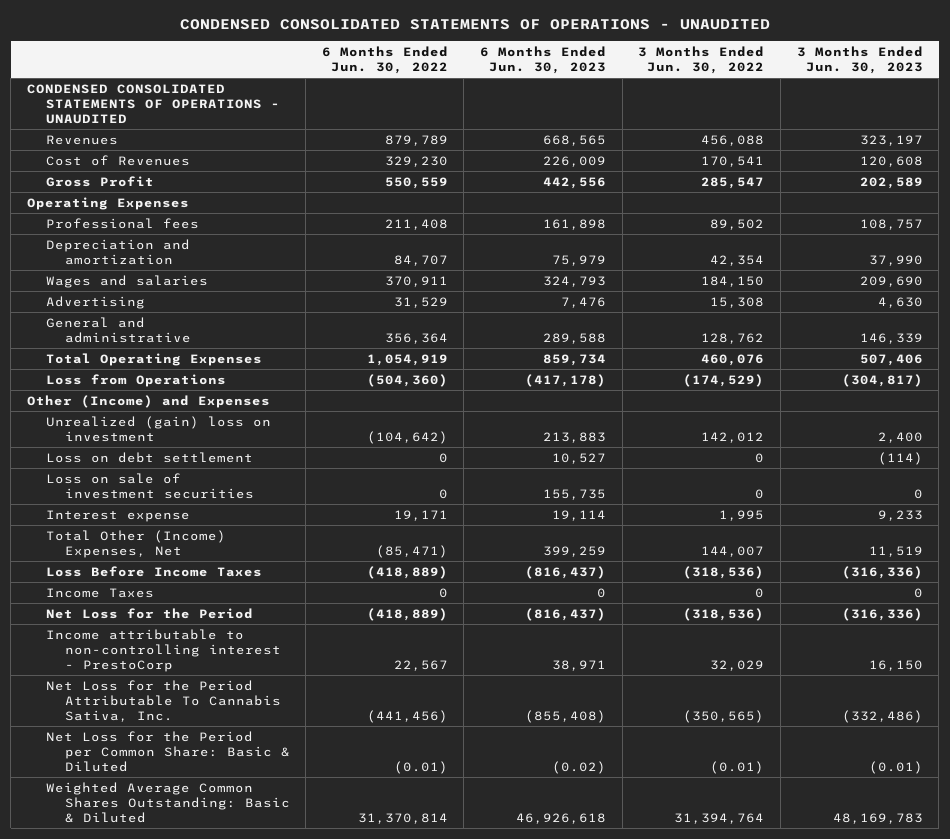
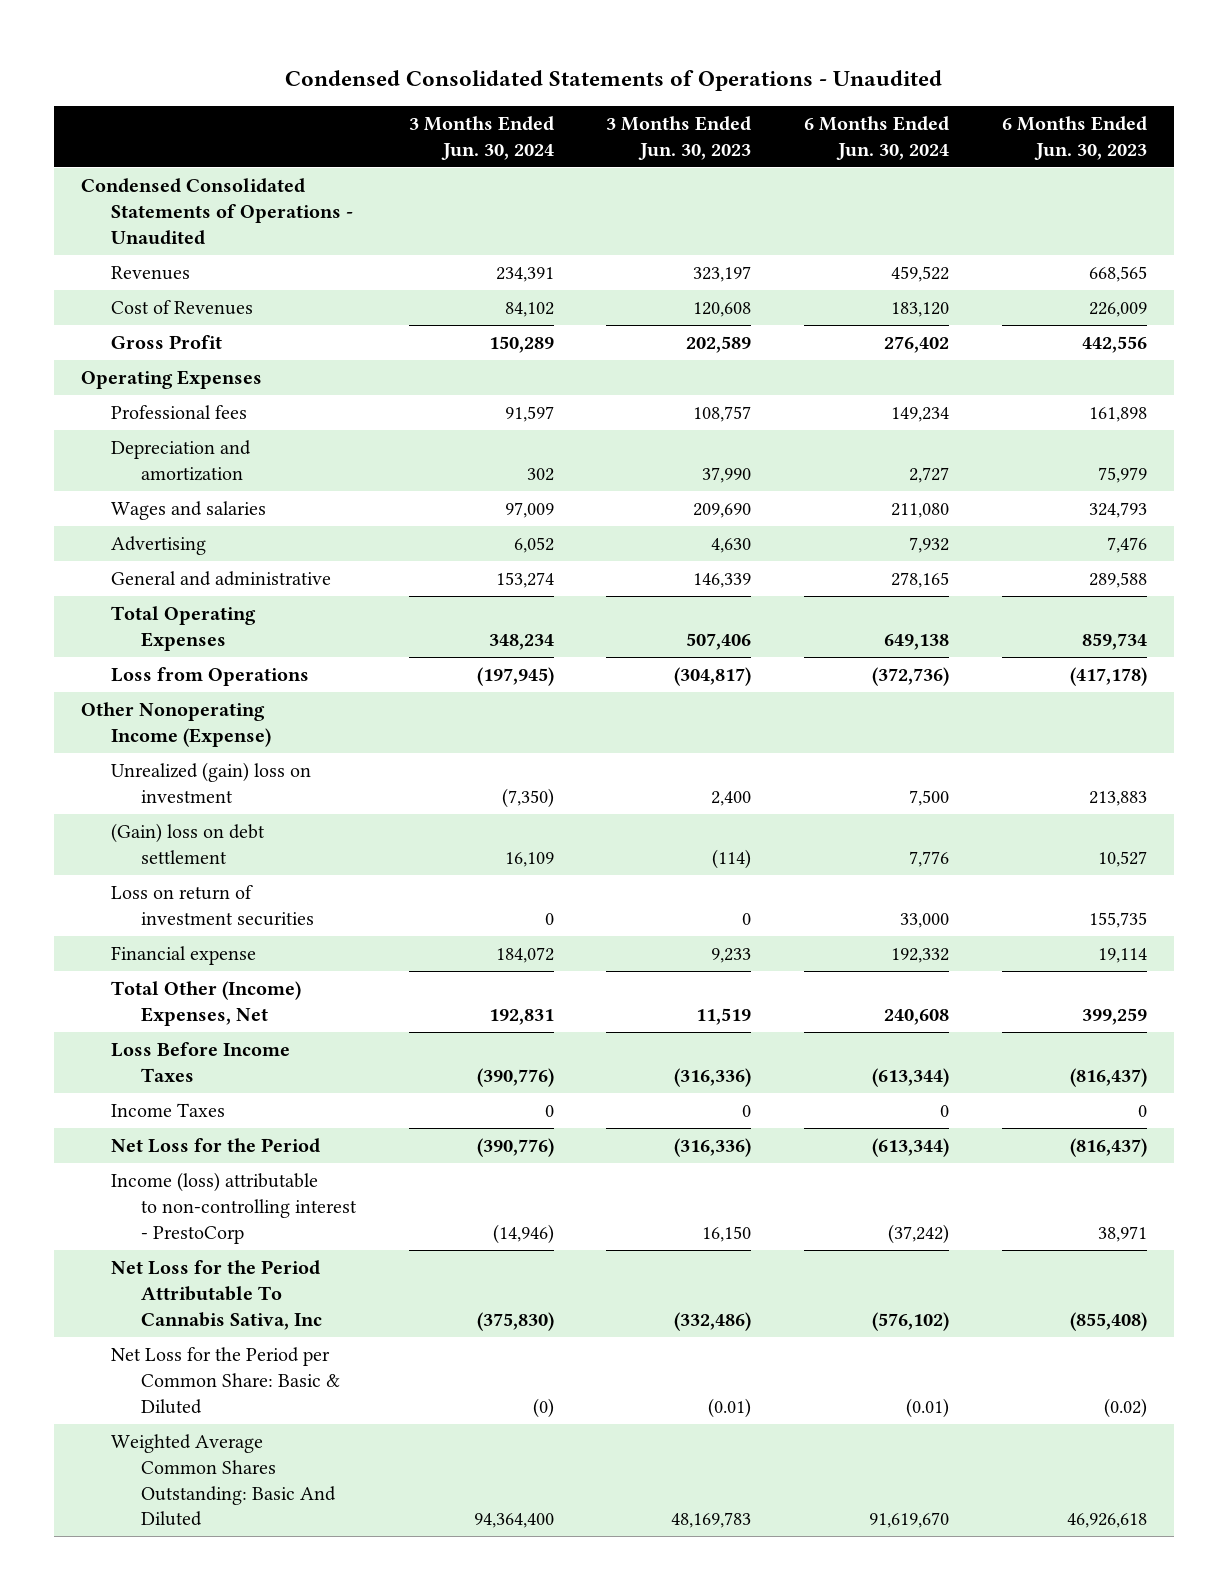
[179,19,770,31] CONDENSED CONSOLIDATED STATEMENTS OF OPERATIONS - UNAUDITED -> [284,69,942,91] Condensed Consolidated Statements of Operations - Unaudited
[321,46,448,75] 6 Months Ended Jun. 30, 2022 -> none
[638,46,765,75] 3 Months Ended Jun. 30, 2022 -> none
none -> [408,115,554,160] 3 Months Ended Jun. 30, 2024
none -> [804,115,950,160] 6 Months Ended Jun. 30, 2024
[26,83,280,124] CONDENSED CONSOLIDATED STATEMENTS OF OPERATIONS - UNAUDITED -> [80,178,353,245] Condensed Consolidated Statements of Operations - Unaudited
[26,394,270,408] Other (Income) and Expenses -> [80,702,271,747] Other Nonoperating Income (Expense)
[45,451,253,463] Loss on debt settlement -> [110,823,265,864] (Gain) loss on debt settlement
[45,472,254,499] Loss on sale of investment securities -> [110,885,314,926] Loss on return of investment securities
[45,509,190,522] Interest expense -> [110,946,256,966] Financial expense
[45,628,281,672] Income attributable to non-controlling interest - PrestoCorp -> [110,1172,357,1244] Income (loss) attributable to non-controlling interest - PrestoCorp
[45,679,281,722] Net Loss for the Period Attributable To Cannabis Sativa, Inc. -> [110,1260,322,1330] Net Loss for the Period Attributable To Cannabis Sativa, Inc
[45,781,290,823] Weighted Average Common Shares Outstanding: Basic & Diluted -> [110,1434,336,1527] Weighted Average Common Shares Outstanding: Basic And Diluted

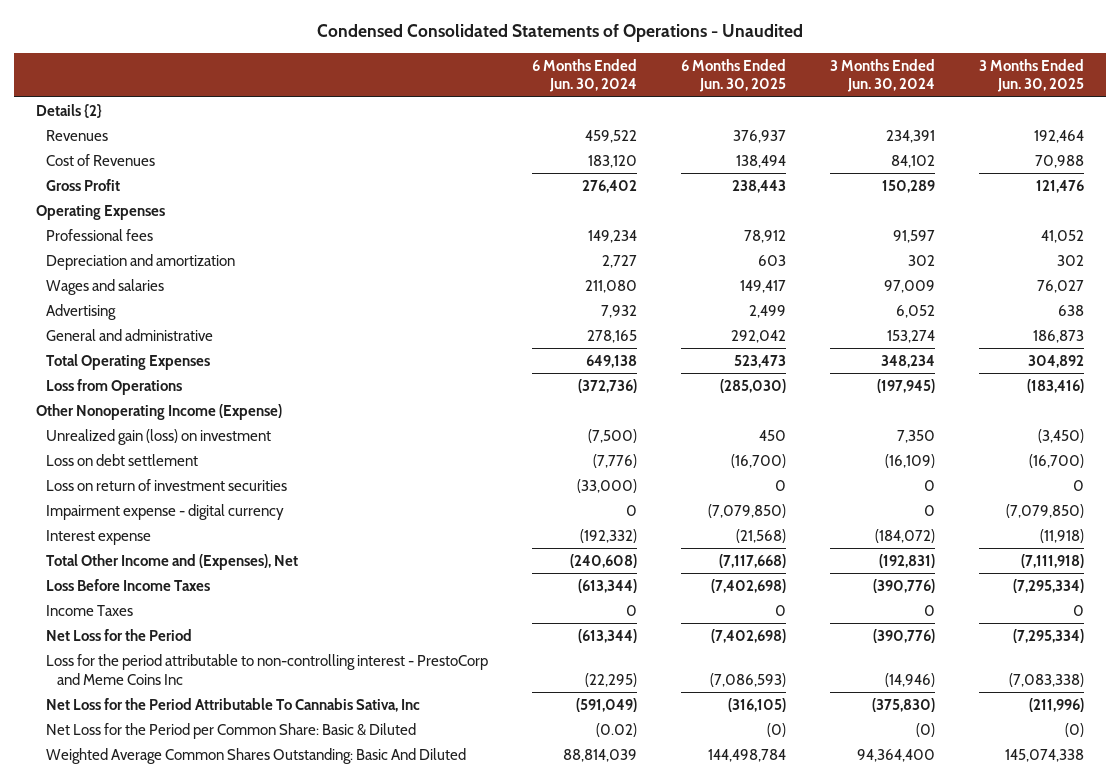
[606,115,752,160] 3 Months Ended Jun. 30, 2023 -> none
[1002,115,1148,160] 6 Months Ended Jun. 30, 2023 -> none
none -> [681,58,787,93] 6 Months Ended Jun. 30, 2025
none -> [979,58,1085,93] 3 Months Ended Jun. 30, 2025
[80,178,353,245] Condensed Consolidated Statements of Operations - Unaudited -> [35,104,102,119] Details {2}
[110,762,311,803] Unrealized (gain) loss on investment -> [46,429,272,446] Unrealized gain (loss) on investment
[501,787,554,808] (7,350) -> [897,430,936,444] 7,350
[909,789,950,806] 7,500 -> [588,429,638,444] (7,500)
[110,823,265,864] (Gain) loss on debt settlement -> [46,454,199,467] Loss on debt settlement
[504,851,554,867] 16,109 -> [885,454,936,469] (16,109)
[909,850,950,867] 7,776 -> [593,454,638,469] (7,776)
[900,912,950,928] 33,000 -> [577,479,638,494] (33,000)
none -> [46,504,285,521] Impairment expense - digital currency
[110,946,256,966] Financial expense -> [46,530,152,546] Interest expense
[495,947,554,964] 184,072 -> [875,529,936,544] (184,072)
[891,948,950,964] 192,332 -> [580,529,638,544] (192,332)
[110,981,301,1026] Total Other (Income) Expenses, Net -> [46,554,299,571] Total Other Income and (Expenses), Net
[488,1008,554,1025] 192,831 -> [879,554,936,569] (192,831)
[884,1008,950,1025] 240,608 -> [570,554,638,569] (240,608)
[110,1172,357,1244] Income (loss) attributable to non-controlling interest - PrestoCorp -> [46,654,489,685] Loss for the period attributable to non-controlling interest - PrestoCorp and Meme Coins Inc
[888,1223,950,1244] (37,242) -> [585,672,638,687] (22,295)
[872,1311,950,1331] (576,102) -> [576,698,638,713] (591,049)
[906,1397,950,1418] (0.01) -> [596,723,638,738] (0.02)
[869,1512,950,1529] 91,619,670 -> [563,749,638,763] 88,814,039

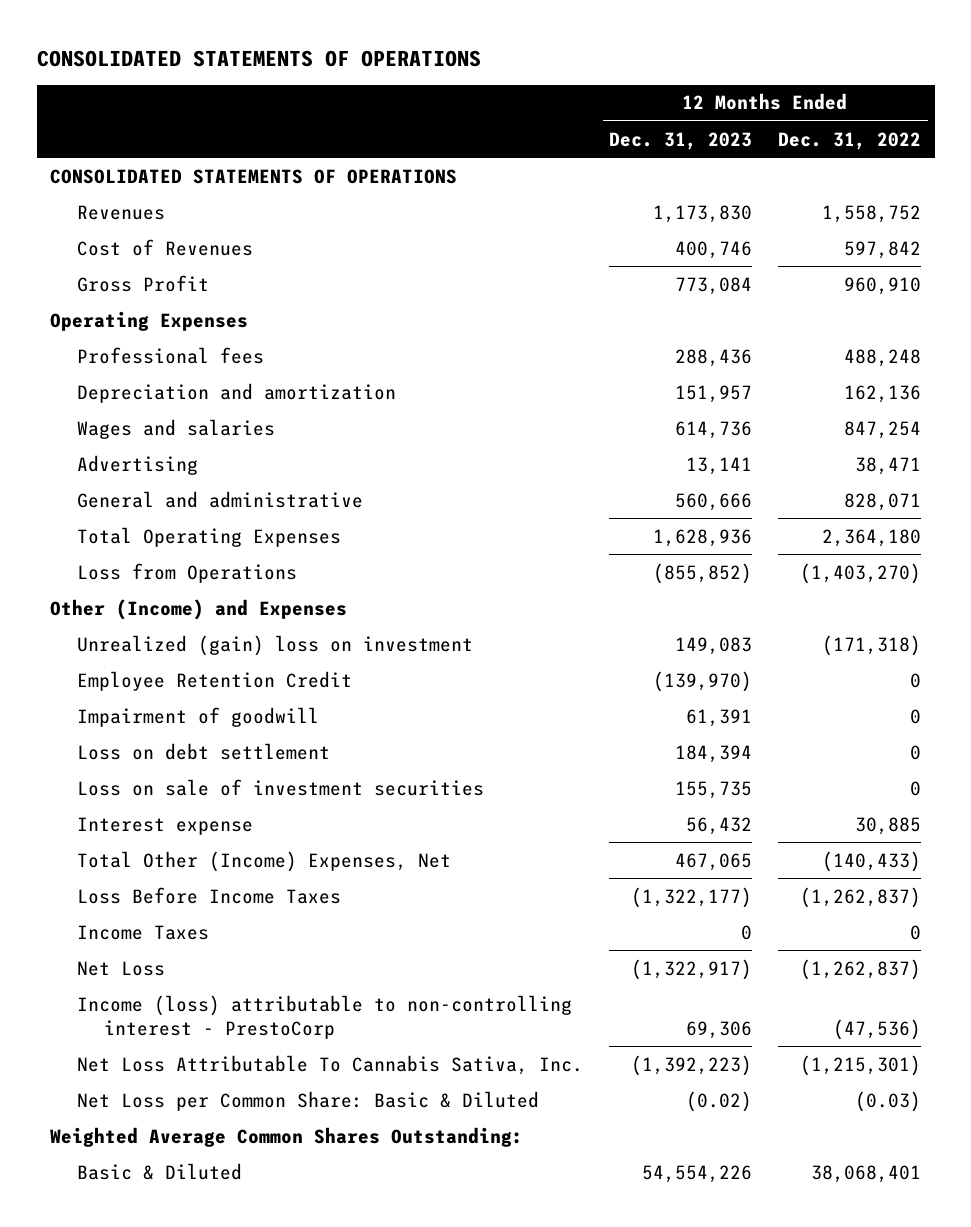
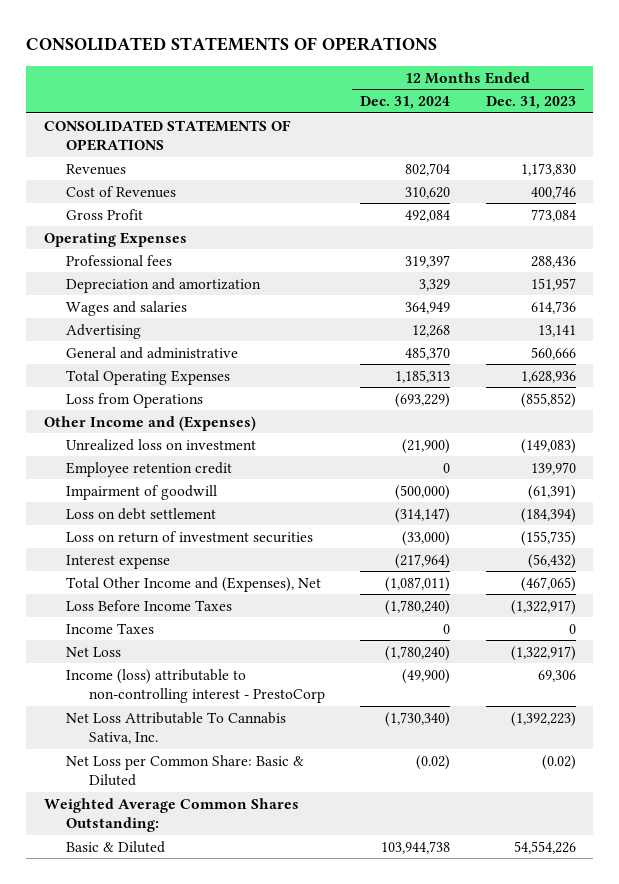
[778,131,922,150] Dec. 31, 2022 -> none
none -> [360,96,451,110] Dec. 31, 2024
[49,598,347,620] Other (Income) and Expenses -> [43,415,256,431] Other Income and (Expenses)
[76,634,473,656] Unrealized (gain) loss on investment -> [66,438,257,451] Unrealized loss on investment
[675,636,753,655] 149,083 -> [520,438,576,454] (149,083)
[76,670,352,691] Employee Retention Credit -> [66,461,233,477] Employee retention credit
[653,670,753,692] (139,970) -> [530,461,576,475] 139,970
[686,708,753,727] 61,391 -> [527,484,576,500] (61,391)
[675,744,753,763] 184,394 -> [520,507,576,523] (184,394)
[76,778,484,796] Loss on sale of investment securities -> [66,530,314,543] Loss on return of investment securities
[675,780,753,799] 155,735 -> [520,530,576,546] (155,735)
[686,816,753,835] 56,432 -> [527,553,576,569] (56,432)
[76,850,451,872] Total Other (Income) Expenses, Net -> [66,576,322,592] Total Other Income and (Expenses), Net
[675,852,753,871] 467,065 -> [520,576,576,592] (467,065)
[631,886,753,908] (1,322,177) -> [510,599,576,615] (1,322,917)

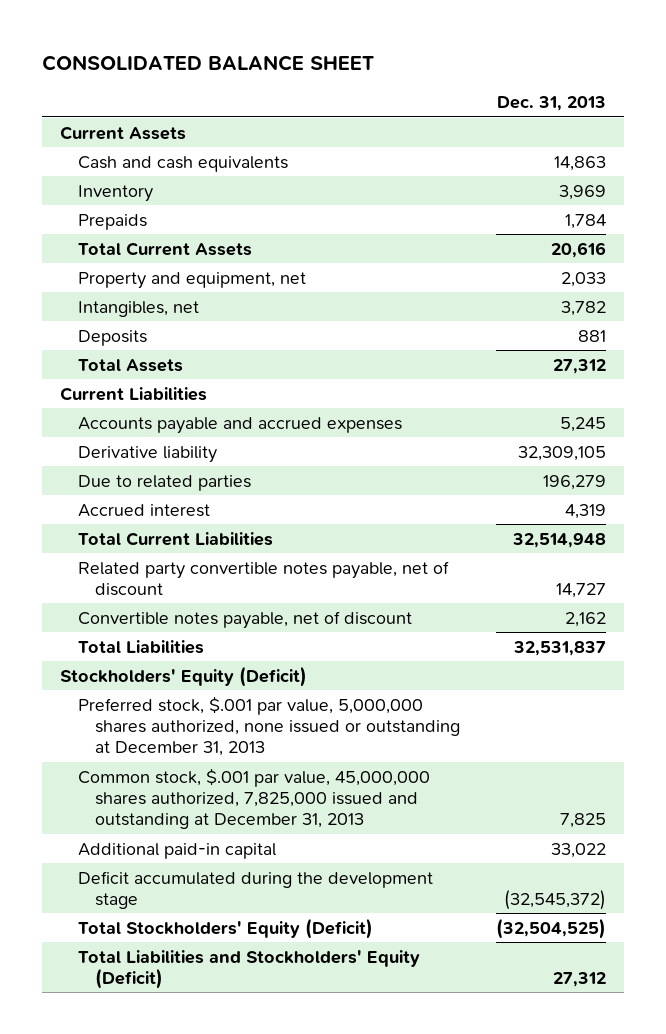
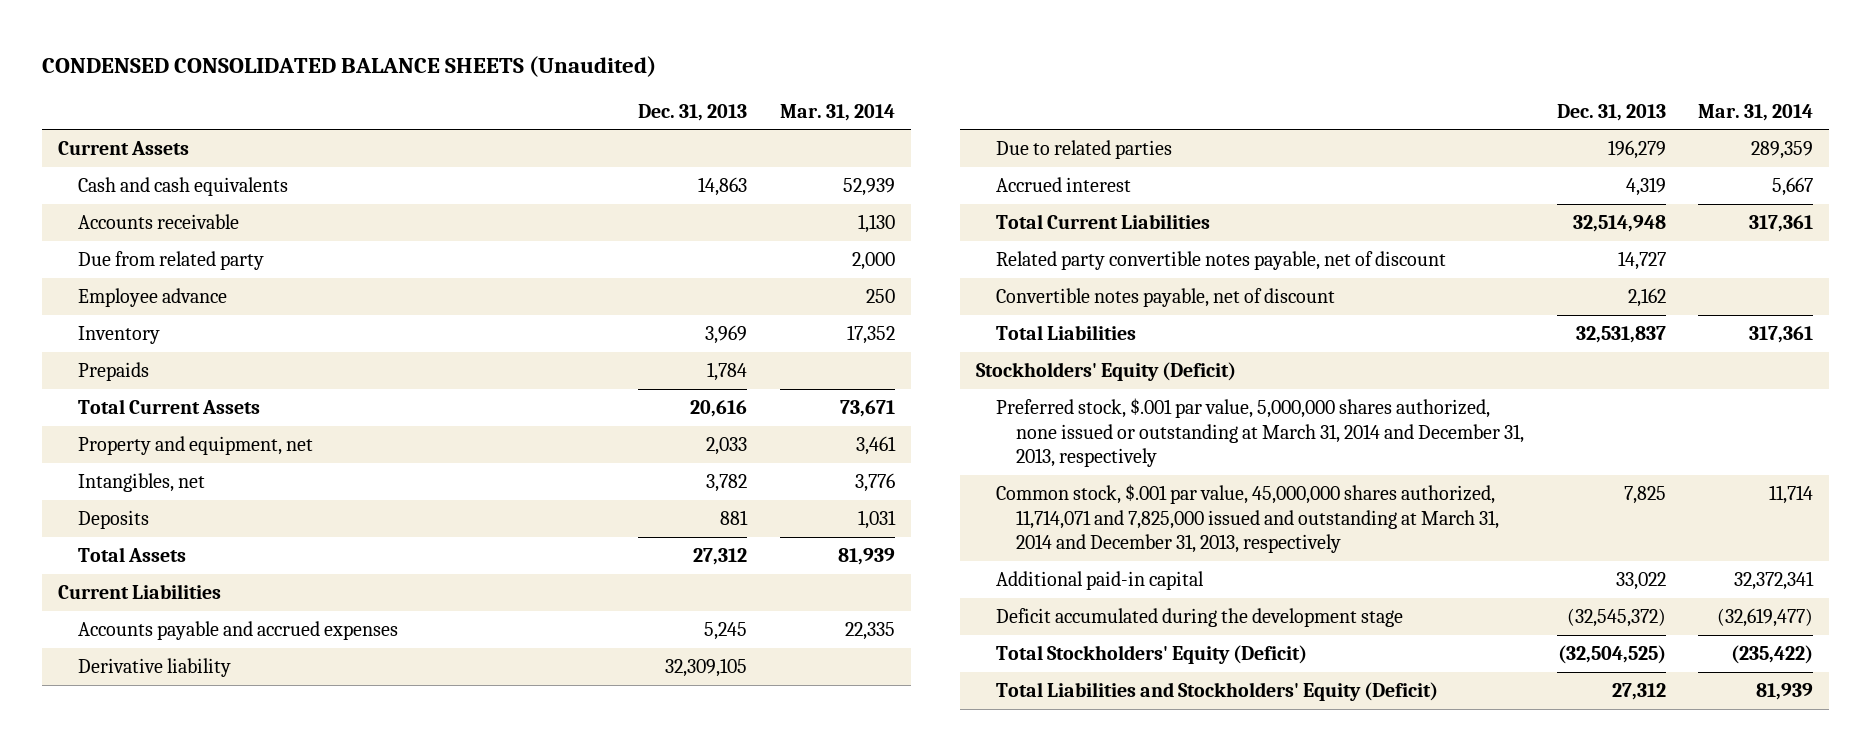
[41,54,374,71] CONSOLIDATED BALANCE SHEET -> [41,55,656,77] CONDENSED CONSOLIDATED BALANCE SHEETS (Unaudited)
none -> [779,103,895,121] Mar. 31, 2014
none -> [78,214,240,230] Accounts receivable
none -> [78,251,265,271] Due from related party
none -> [78,288,228,308] Employee advance
[77,695,461,757] Preferred stock, $.001 par value, 5,000,000 shares authorized, none issued or outstanding at December 31, 2013 -> [996,398,1525,468] Preferred stock, $.001 par value, 5,000,000 shares authorized, none issued or outstanding at March 31, 2014 and December 31, 2013, respectively
[77,767,430,830] Common stock, $.001 par value, 45,000,000 shares authorized, 7,825,000 issued and outstanding at December 31, 2013 -> [996,484,1500,554] Common stock, $.001 par value, 45,000,000 shares authorized, 11,714,071 and 7,825,000 issued and outstanding at March 31, 2014 and December 31, 2013, respectively

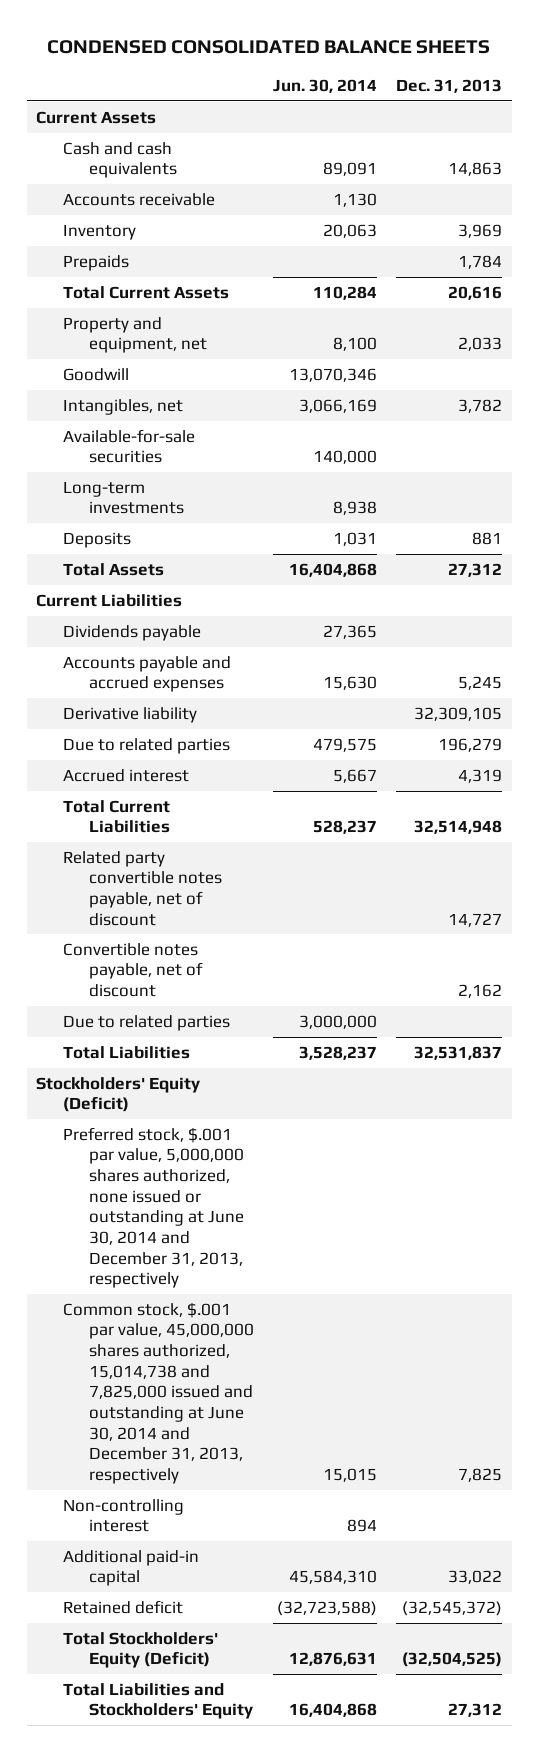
[41,55,656,77] CONDENSED CONSOLIDATED BALANCE SHEETS (Unaudited) -> [47,40,491,55] CONDENSED CONSOLIDATED BALANCE SHEETS
[779,103,895,121] Mar. 31, 2014 -> none
none -> [273,78,378,93] Jun. 30, 2014
[78,251,265,271] Due from related party -> none
[78,288,228,308] Employee advance -> none
none -> [62,367,129,381] Goodwill
none -> [62,428,195,464] Available-for-sale securities
none -> [62,480,185,515] Long-term investments
none -> [62,624,201,641] Dividends payable
none -> [62,1014,230,1031] Due to related parties
[996,398,1525,468] Preferred stock, $.001 par value, 5,000,000 shares authorized, none issued or outstanding at March 31, 2014 and December 31, 2013, respectively -> [62,1126,245,1289] Preferred stock, $.001 par value, 5,000,000 shares authorized, none issued or outstanding at June 30, 2014 and December 31, 2013, respectively
[996,484,1500,554] Common stock, $.001 par value, 45,000,000 shares authorized, 11,714,071 and 7,825,000 issued and outstanding at March 31, 2014 and December 31, 2013, respectively -> [62,1301,255,1484] Common stock, $.001 par value, 45,000,000 shares authorized, 15,014,738 and 7,825,000 issued and outstanding at June 30, 2014 and December 31, 2013, respectively
none -> [62,1498,184,1533] Non-controlling interest
[996,608,1404,628] Deficit accumulated during the development stage -> [62,1599,183,1614] Retained deficit
[996,682,1439,702] Total Liabilities and Stockholders' Equity (Deficit) -> [62,1682,254,1720] Total Liabilities and Stockholders' Equity

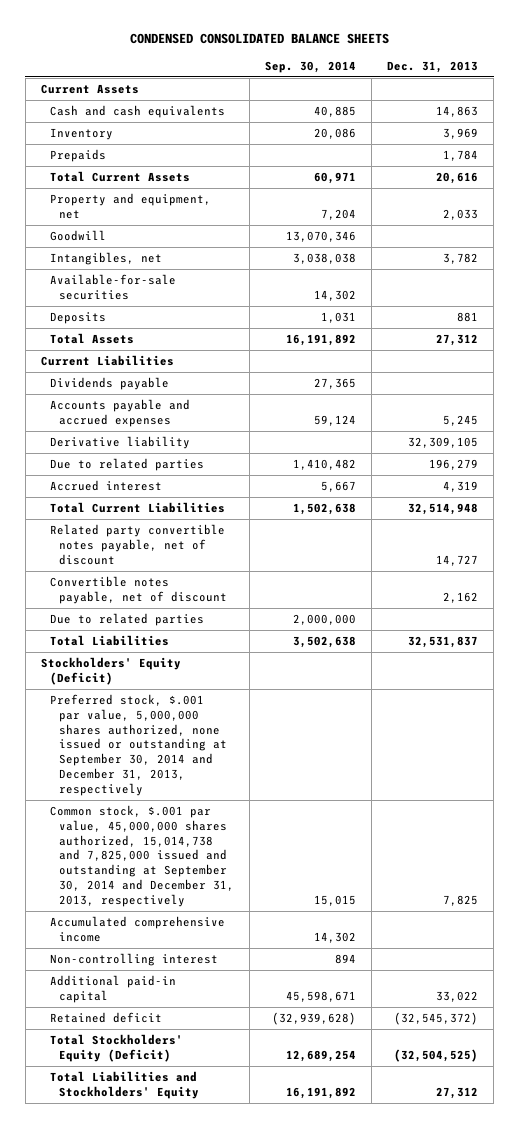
[273,78,378,93] Jun. 30, 2014 -> none
none -> [265,60,357,73] Sep. 30, 2014
[62,192,215,206] Accounts receivable -> none
[62,480,185,515] Long-term investments -> none
[62,1126,245,1289] Preferred stock, $.001 par value, 5,000,000 shares authorized, none issued or outstanding at June 30, 2014 and December 31, 2013, respectively -> [49,693,228,796] Preferred stock, $.001 par value, 5,000,000 shares authorized, none issued or outstanding at September 30, 2014 and December 31, 2013, respectively
[62,1301,255,1484] Common stock, $.001 par value, 45,000,000 shares authorized, 15,014,738 and 7,825,000 issued and outstanding at June 30, 2014 and December 31, 2013, respectively -> [49,804,235,907] Common stock, $.001 par value, 45,000,000 shares authorized, 15,014,738 and 7,825,000 issued and outstanding at September 30, 2014 and December 31, 2013, respectively
none -> [49,915,225,942] Accumulated comprehensive income

